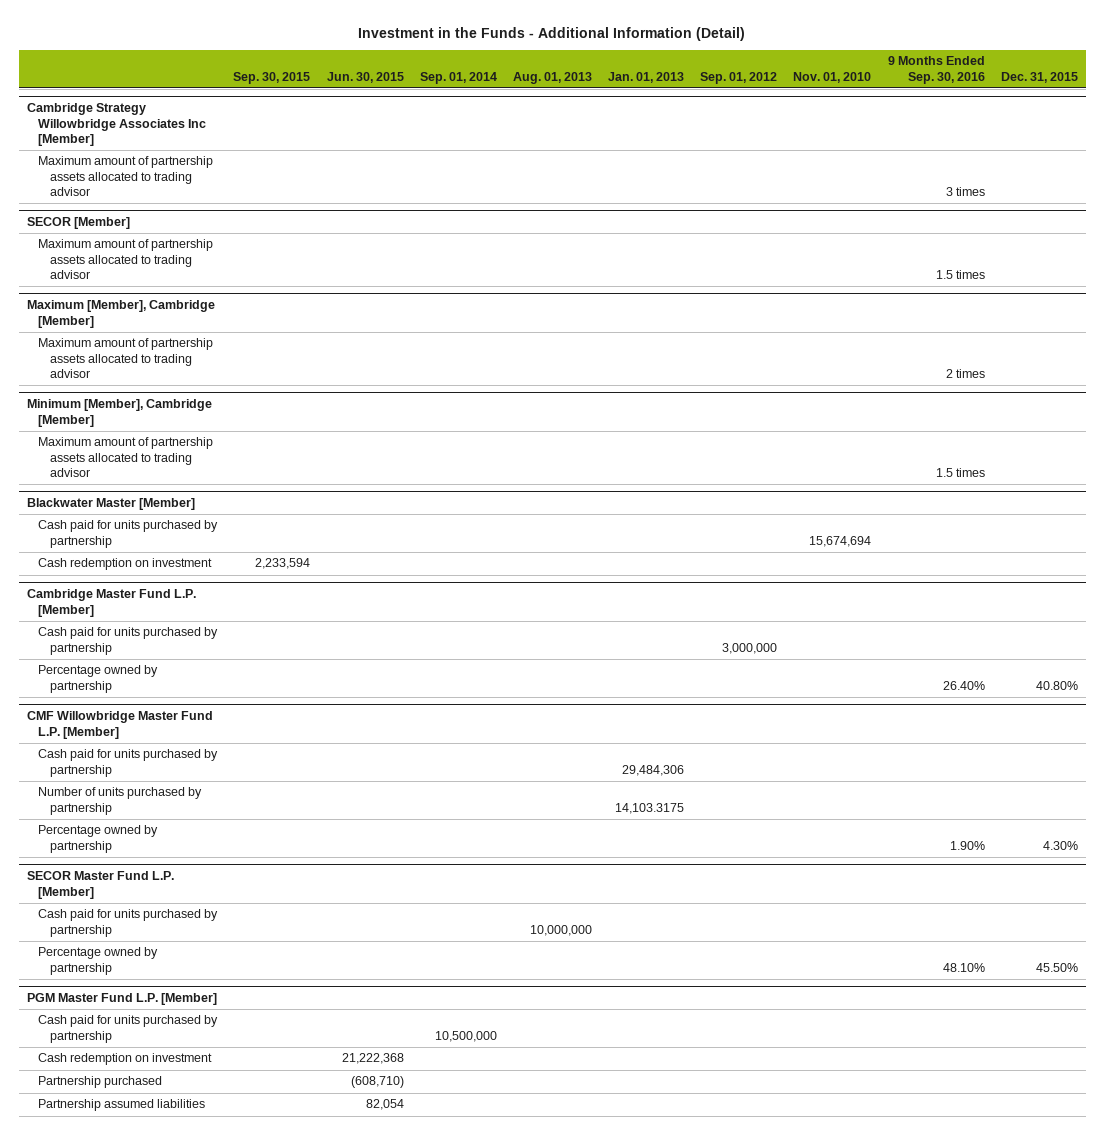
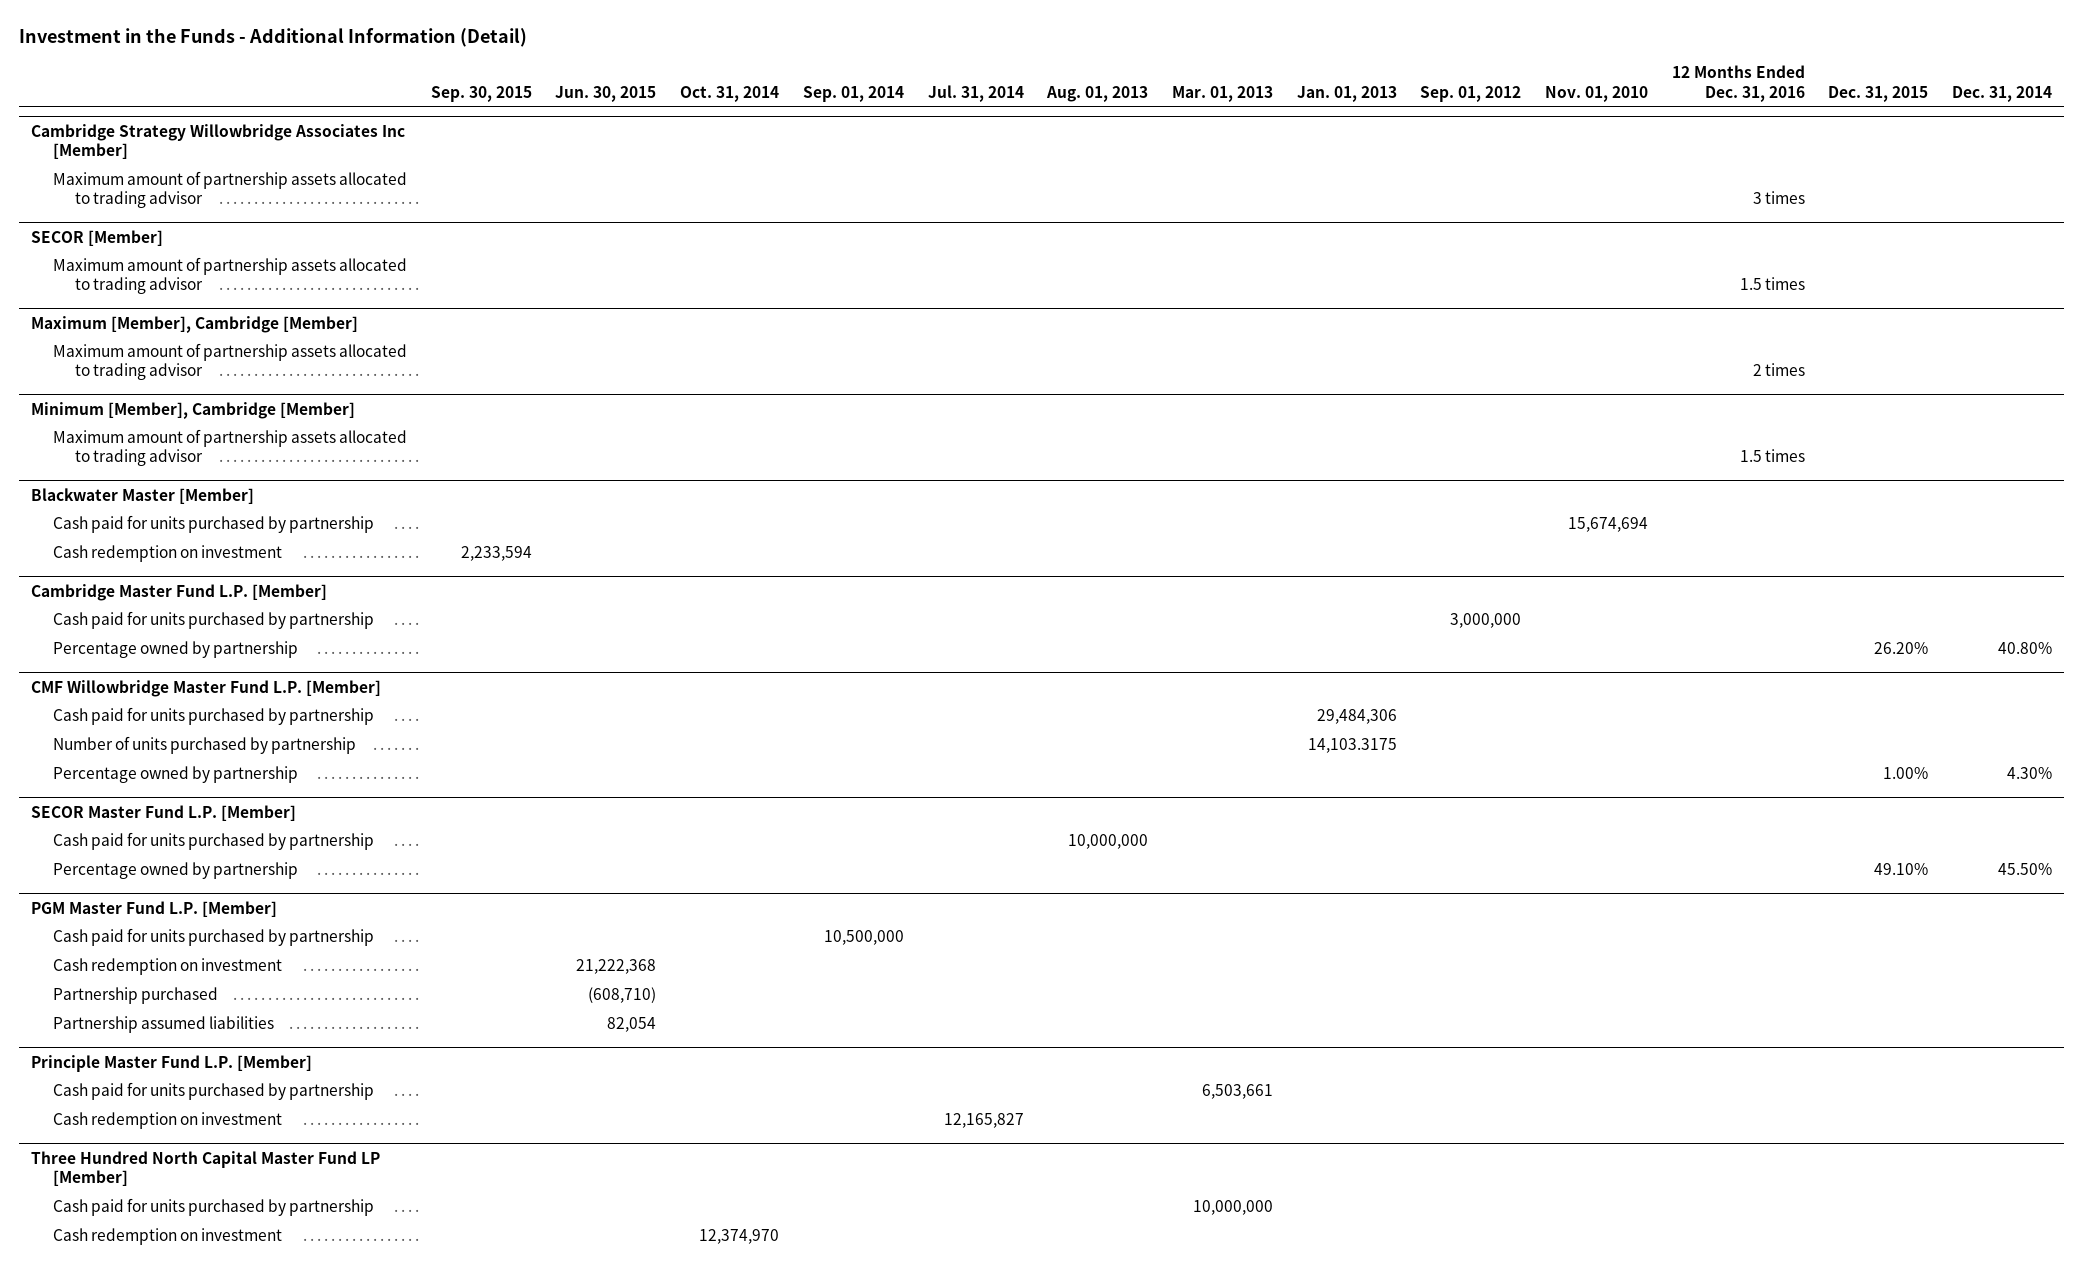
[887,56,985,84] 9 Months Ended Sep. 30, 2016 -> none
none -> [680,85,780,102] Oct. 31, 2014
none -> [927,84,1024,102] Jul. 31, 2014
none -> [1171,85,1273,102] Mar. 01, 2013
none -> [1671,65,1805,102] 12 Months Ended Dec. 31, 2016
none -> [1952,85,2053,102] Dec. 31, 2014
[1035,680,1078,690] 40.80% -> [1874,642,1929,655] 26.20%
[1042,840,1078,850] 4.30% -> [1883,767,1929,780] 1.00%
[1035,962,1078,972] 45.50% -> [1874,863,1929,876] 49.10%
none -> [30,1054,312,1072] Principle Master Fund L.P. [Member]
none -> [53,1082,375,1101] Cash paid for units purchased by partnership
none -> [53,1112,283,1130] Cash redemption on investment
none -> [30,1150,380,1186] Three Hundred North Capital Master Fund LP [Member]
none -> [53,1198,375,1217] Cash paid for units purchased by partnership
none -> [53,1228,283,1246] Cash redemption on investment

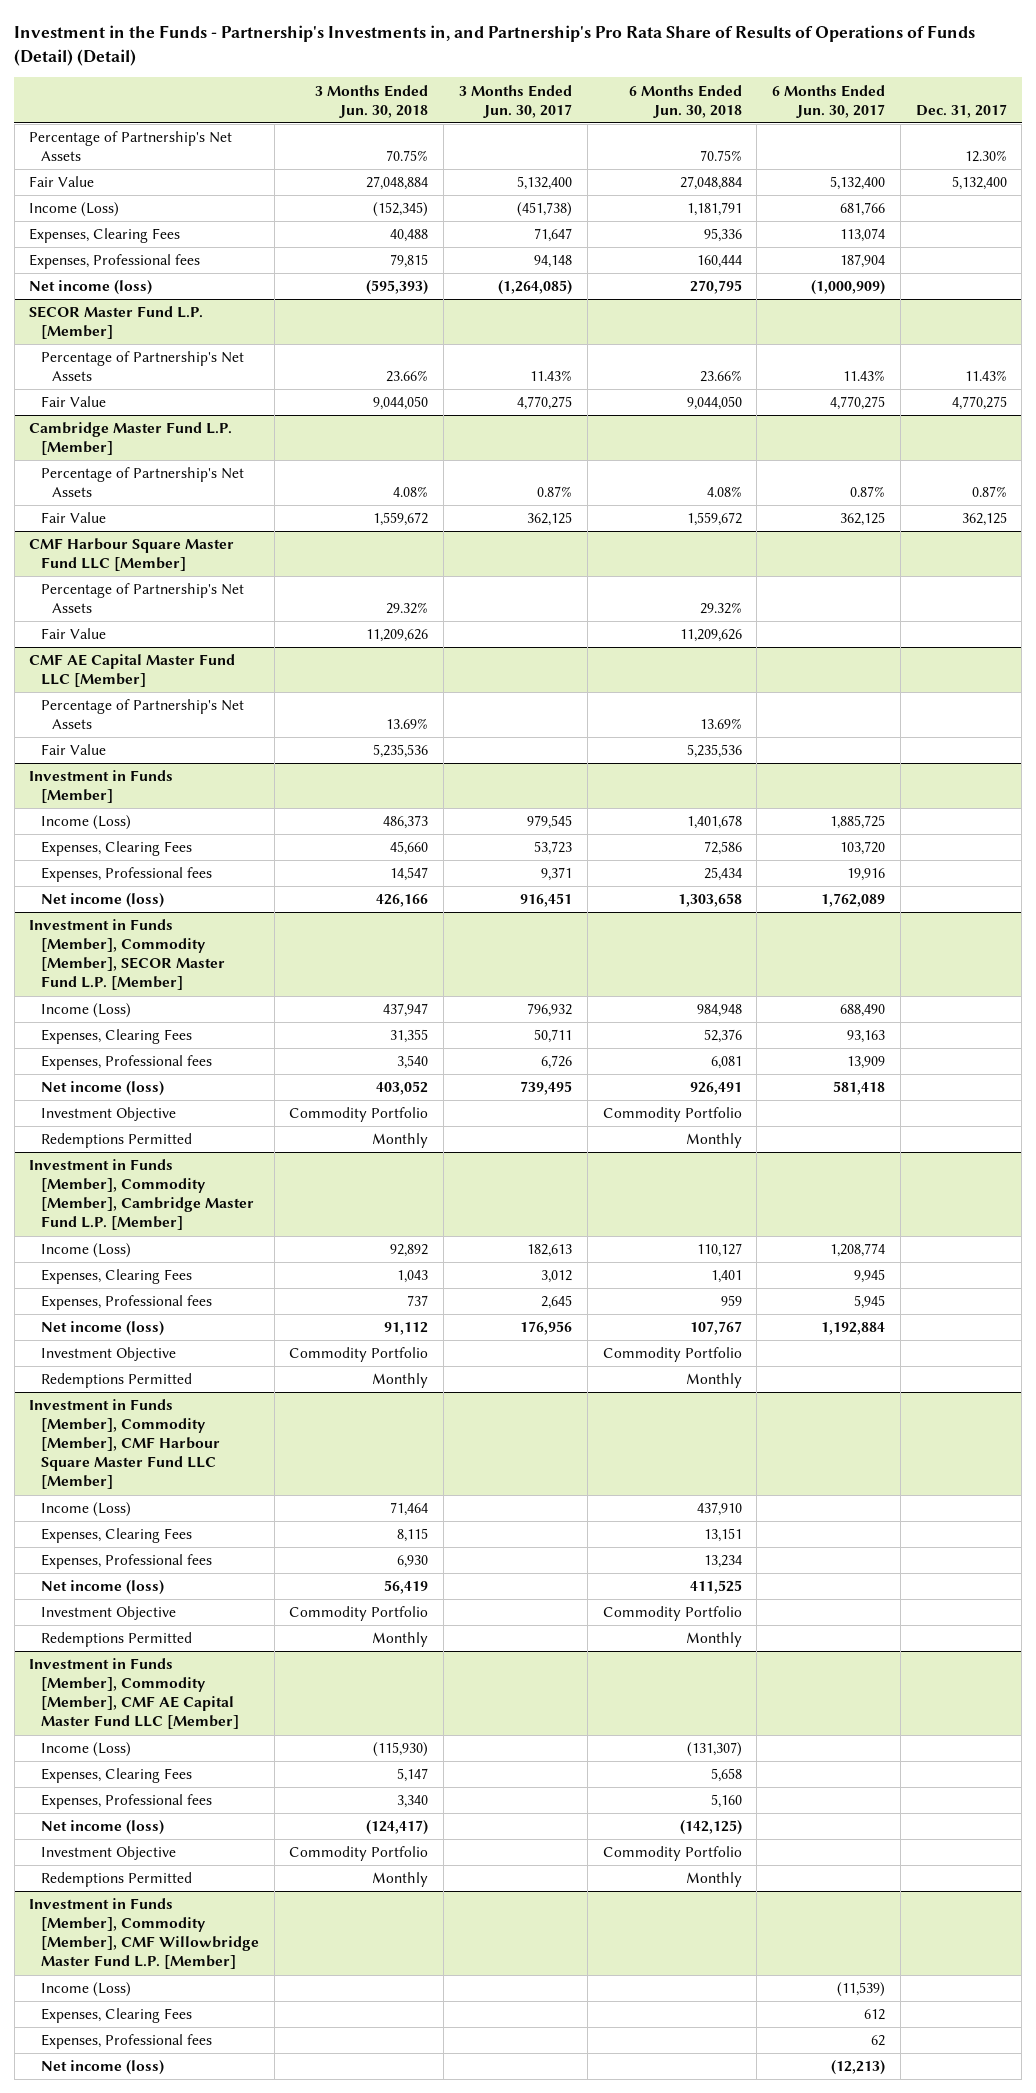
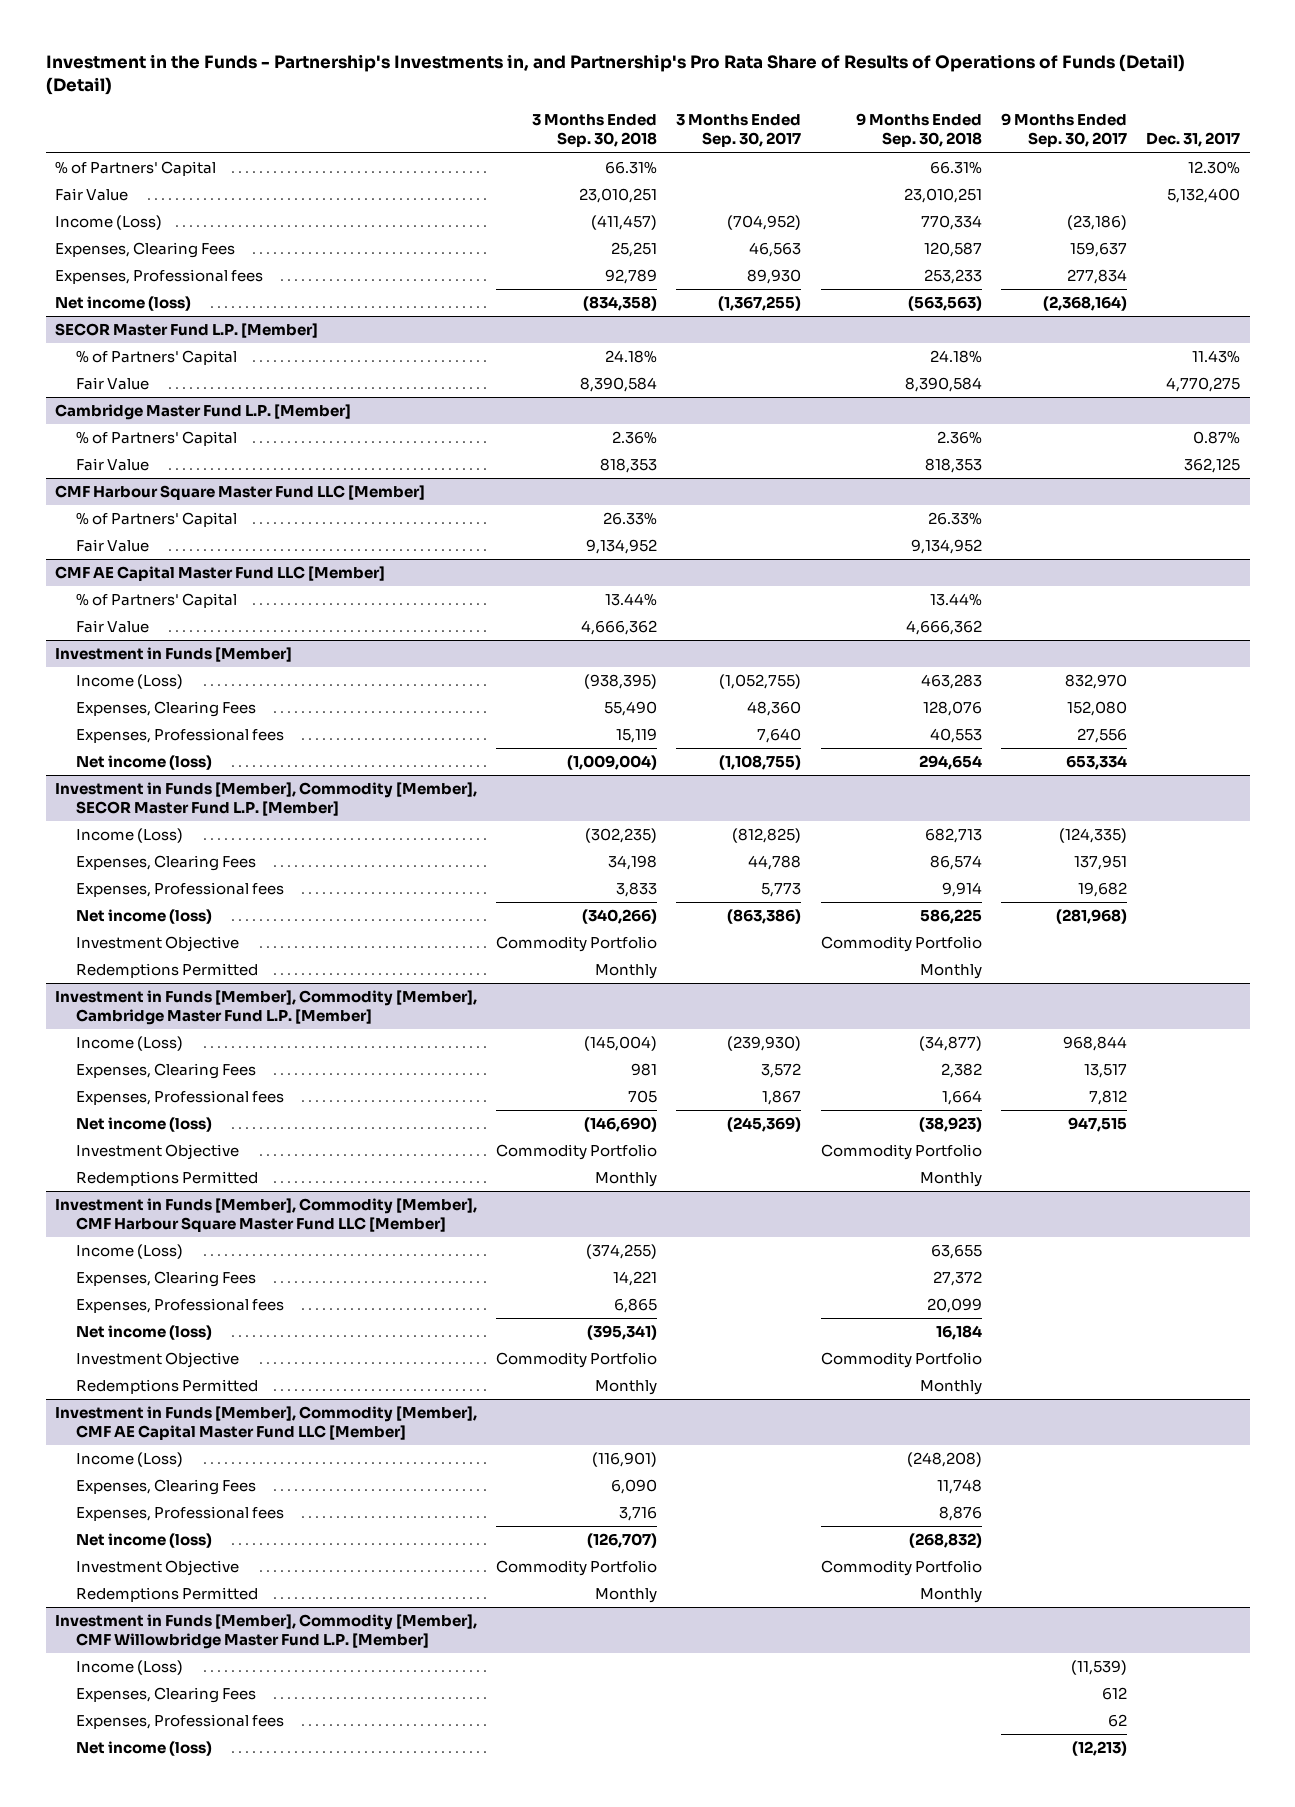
[315,84,429,118] 3 Months Ended Jun. 30, 2018 -> none
[458,84,572,118] 3 Months Ended Jun. 30, 2017 -> none
[628,84,742,118] 6 Months Ended Jun. 30, 2018 -> none
[772,84,886,118] 6 Months Ended Jun. 30, 2017 -> none
none -> [532,114,658,148] 3 Months Ended Sep. 30, 2018
none -> [676,114,802,148] 3 Months Ended Sep. 30, 2017
none -> [855,113,982,148] 9 Months Ended Sep. 30, 2018
none -> [1000,113,1127,148] 9 Months Ended Sep. 30, 2017
[29,131,233,162] Percentage of Partnership's Net Assets -> [55,160,217,176] % of Partners' Capital
[40,351,244,382] Percentage of Partnership's Net Assets -> [76,349,238,365] % of Partners' Capital
[40,467,244,498] Percentage of Partnership's Net Assets -> [76,430,238,446] % of Partners' Capital
[40,583,244,614] Percentage of Partnership's Net Assets -> [76,511,238,527] % of Partners' Capital
[40,699,244,730] Percentage of Partnership's Net Assets -> [76,592,238,608] % of Partners' Capital

